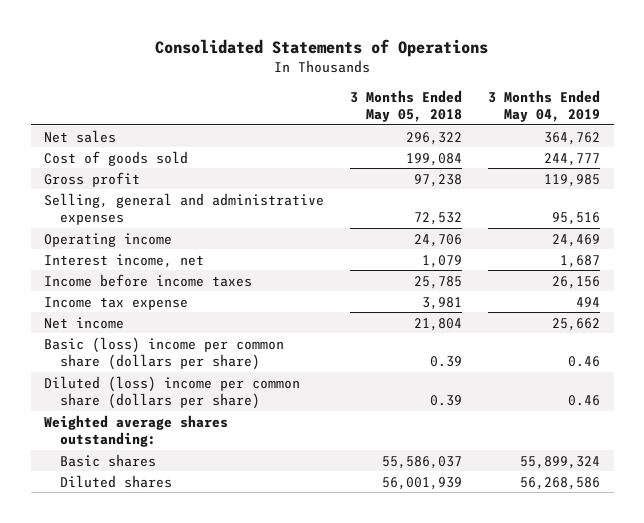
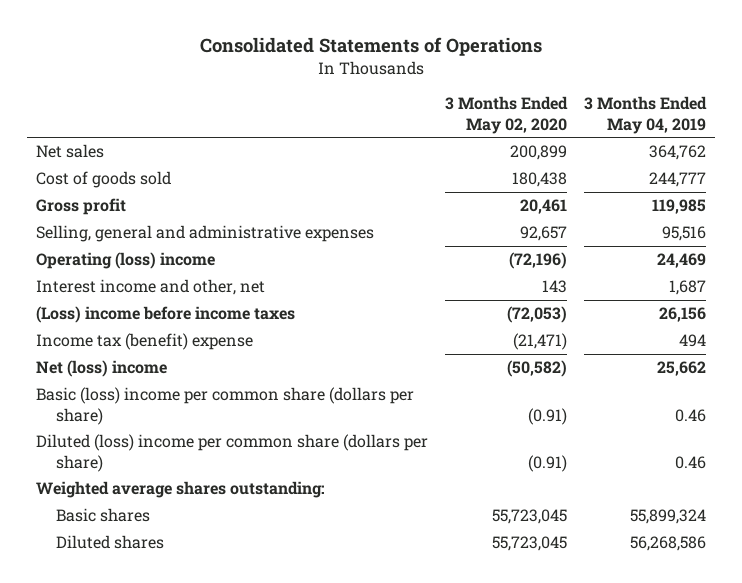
[350,89,463,122] 3 Months Ended May 05, 2018 -> none
none -> [445,96,569,134] 3 Months Ended May 02, 2020
[43,232,172,247] Operating income -> [35,252,215,270] Operating (loss) income
[43,253,204,268] Interest income, net -> [35,279,265,296] Interest income and other, net
[43,273,252,287] Income before income taxes -> [35,306,295,324] (Loss) income before income taxes
[43,296,188,310] Income tax expense -> [35,333,253,351] Income tax (benefit) expense
[43,316,124,329] Net income -> [35,360,167,378] Net (loss) income

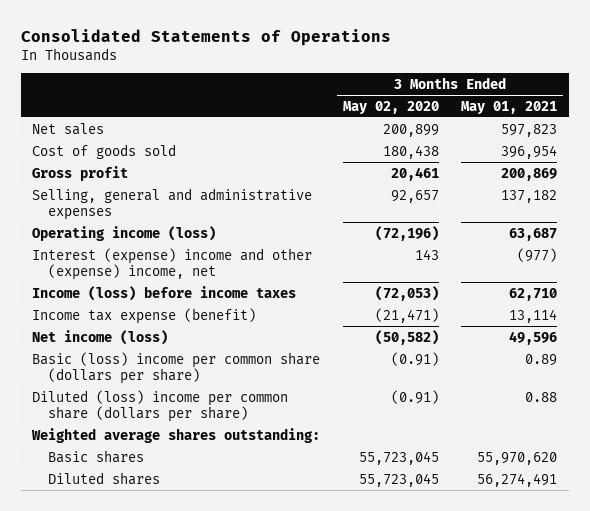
[584,96,708,134] 3 Months Ended May 04, 2019 -> none
none -> [461,100,558,114] May 01, 2021
[35,252,215,270] Operating (loss) income -> [32,225,217,241] Operating income (loss)
[35,279,265,296] Interest income and other, net -> [32,247,313,280] Interest (expense) income and other (expense) income, net
[35,306,295,324] (Loss) income before income taxes -> [32,285,297,301] Income (loss) before income taxes
[35,333,253,351] Income tax (benefit) expense -> [32,307,257,324] Income tax expense (benefit)
[35,360,167,378] Net (loss) income -> [32,329,169,345] Net income (loss)

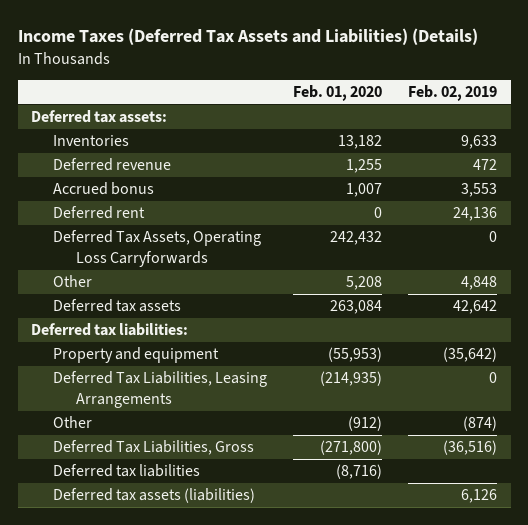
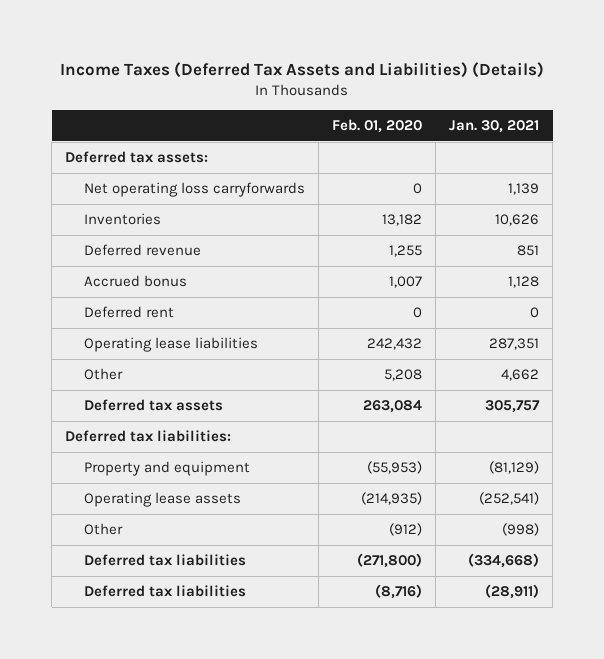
[408,85,498,102] Feb. 02, 2019 -> none
none -> [449,119,540,133] Jan. 30, 2021
none -> [84,182,306,198] Net operating loss carryforwards
[53,230,262,267] Deferred Tax Assets, Operating Loss Carryforwards -> [84,337,259,353] Operating lease liabilities
[53,371,268,408] Deferred Tax Liabilities, Leasing Arrangements -> [84,492,242,508] Operating lease assets
[53,440,255,456] Deferred Tax Liabilities, Gross -> [84,554,247,567] Deferred tax liabilities
[53,488,256,504] Deferred tax assets (liabilities) -> none

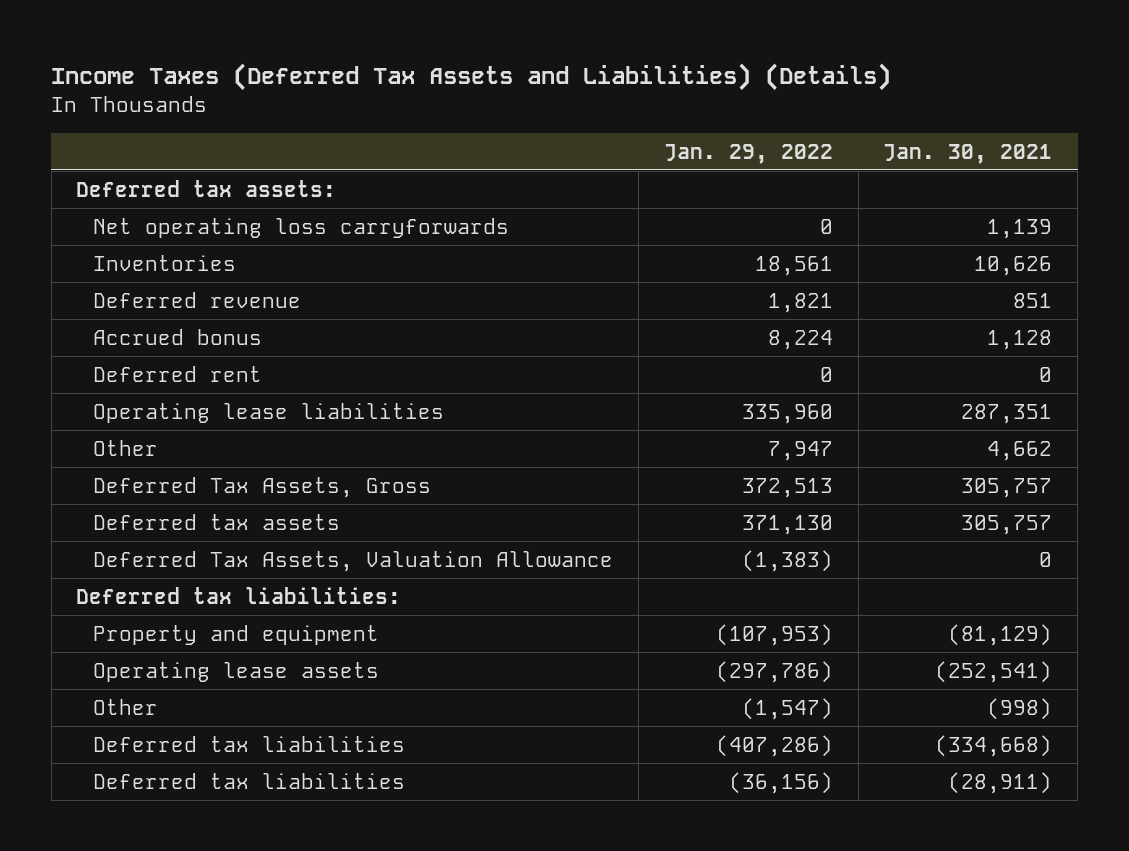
[332,118,423,133] Feb. 01, 2020 -> none
none -> [663,143,833,164] Jan. 29, 2022
none -> [93,476,432,498] Deferred Tax Assets, Gross
none -> [93,550,614,572] Deferred Tax Assets, Valuation Allowance

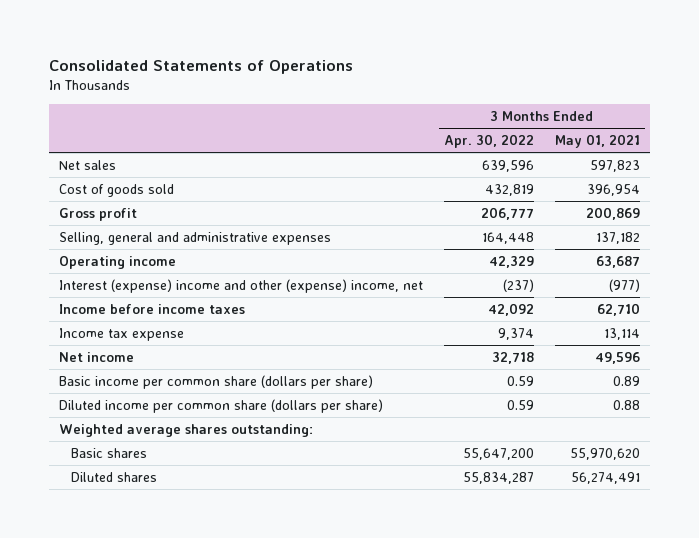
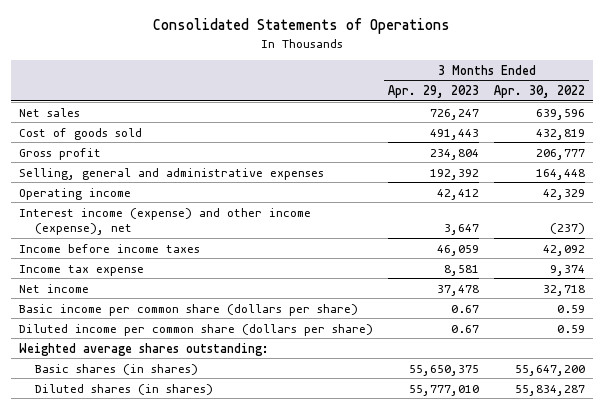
[555,134,641,149] May 01, 2021 -> none
none -> [388,85,480,99] Apr. 29, 2023
[59,278,424,293] Interest (expense) income and other (expense) income, net -> [18,207,311,236] Interest income (expense) and other income (expense), net
[71,447,148,458] Basic shares -> [34,363,198,375] Basic shares (in shares)
[71,471,158,482] Diluted shares -> [34,383,213,395] Diluted shares (in shares)

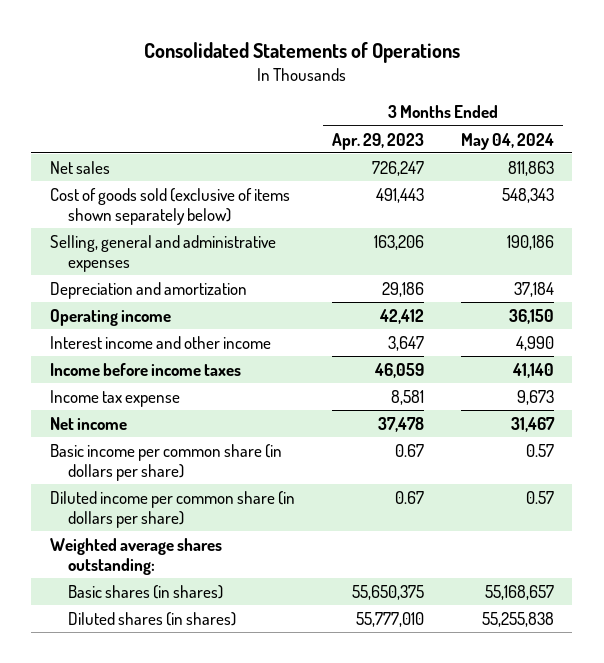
[494,85,586,99] Apr. 30, 2022 -> none
none -> [460,132,554,150] May 04, 2024
[18,147,101,160] Gross profit -> none
[18,127,142,140] Cost of goods sold -> [49,187,290,226] Cost of goods sold (exclusive of items shown separately below)
[430,168,480,180] 192,392 -> [373,234,424,250] 163,206
none -> [49,281,247,299] Depreciation and amortization
[18,207,311,236] Interest income (expense) and other income (expense), net -> [49,335,271,349] Interest income and other income
[18,303,358,316] Basic income per common share (dollars per share) -> [49,443,282,482] Basic income per common share (in dollars per share)
[18,323,373,336] Diluted income per common share (dollars per share) -> [49,490,295,529] Diluted income per common share (in dollars per share)

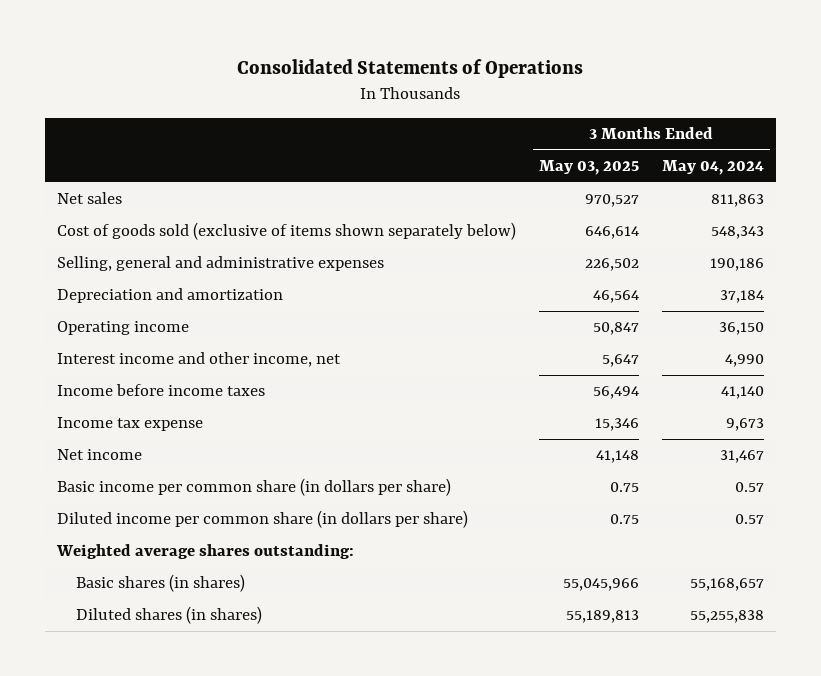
[331,132,424,150] Apr. 29, 2023 -> none
none -> [538,160,639,176] May 03, 2025
[49,335,271,349] Interest income and other income -> [56,352,341,368] Interest income and other income, net

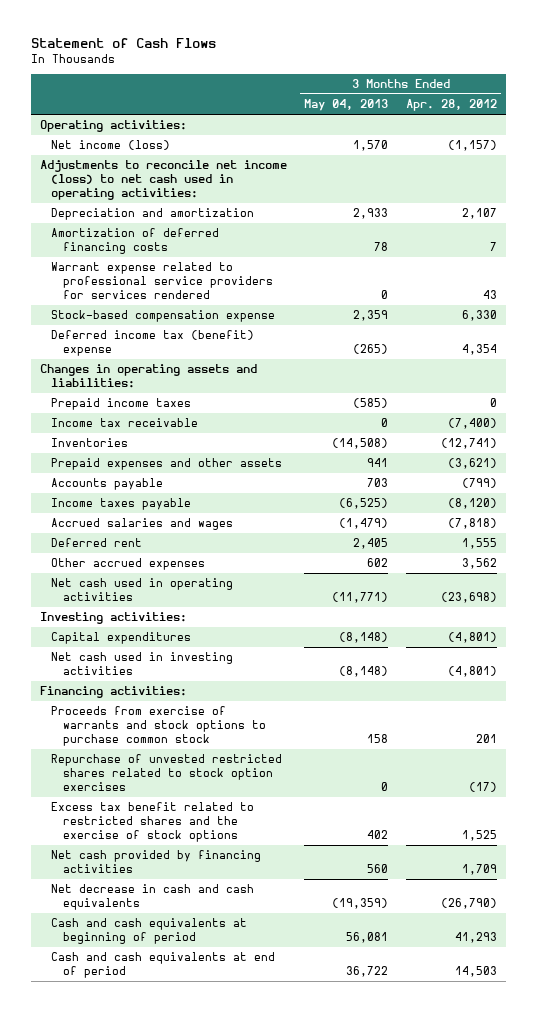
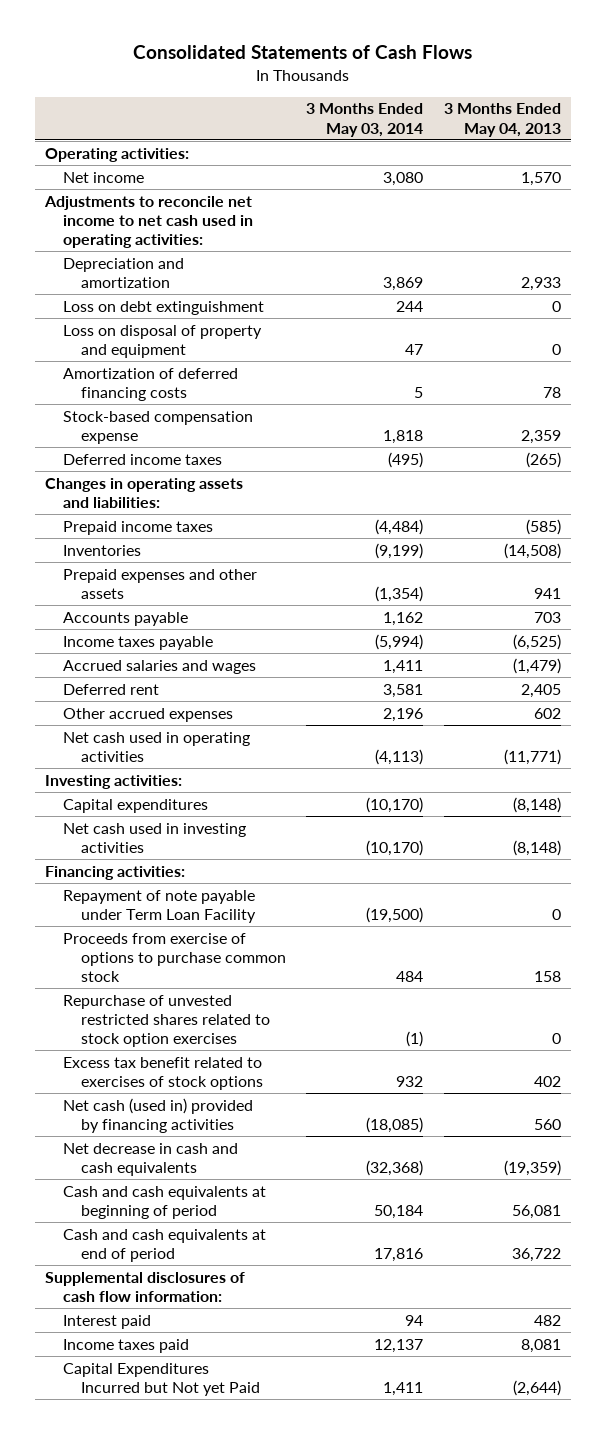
[31,38,217,49] Statement of Cash Flows -> [133,45,473,60] Consolidated Statements of Cash Flows
[406,99,498,112] Apr. 28, 2012 -> none
none -> [306,103,424,137] 3 Months Ended May 03, 2014
[51,140,171,151] Net income (loss) -> [62,171,144,183] Net income
[39,160,287,201] Adjustments to reconcile net income (loss) to net cash used in operating activities: -> [44,195,253,249] Adjustments to reconcile net income to net cash used in operating activities:
none -> [62,300,264,315] Loss on debt extinguishment
none -> [62,324,262,358] Loss on disposal of property and equipment
[51,262,273,300] Warrant expense related to professional service providers for services rendered -> none
[51,330,255,357] Deferred income tax (benefit) expense -> [62,453,222,465] Deferred income taxes
[51,418,199,428] Income tax receivable -> none
none -> [62,889,256,923] Repayment of note payable under Term Loan Facility
[51,706,266,747] Proceeds from exercise of warrants and stock options to purchase common stock -> [62,932,286,983] Proceeds from exercise of options to purchase common stock
[51,802,255,843] Excess tax benefit related to restricted shares and the exercise of stock options -> [62,1056,263,1090] Excess tax benefit related to exercises of stock options
[51,850,262,874] Net cash provided by financing activities -> [62,1097,253,1133] Net cash (used in) provided by financing activities
none -> [45,1271,246,1302] Supplemental disclosures of cash flow information:
none -> [62,1314,151,1329] Interest paid
none -> [62,1338,189,1353] Income taxes paid
none -> [62,1362,260,1396] Capital Expenditures Incurred but Not yet Paid

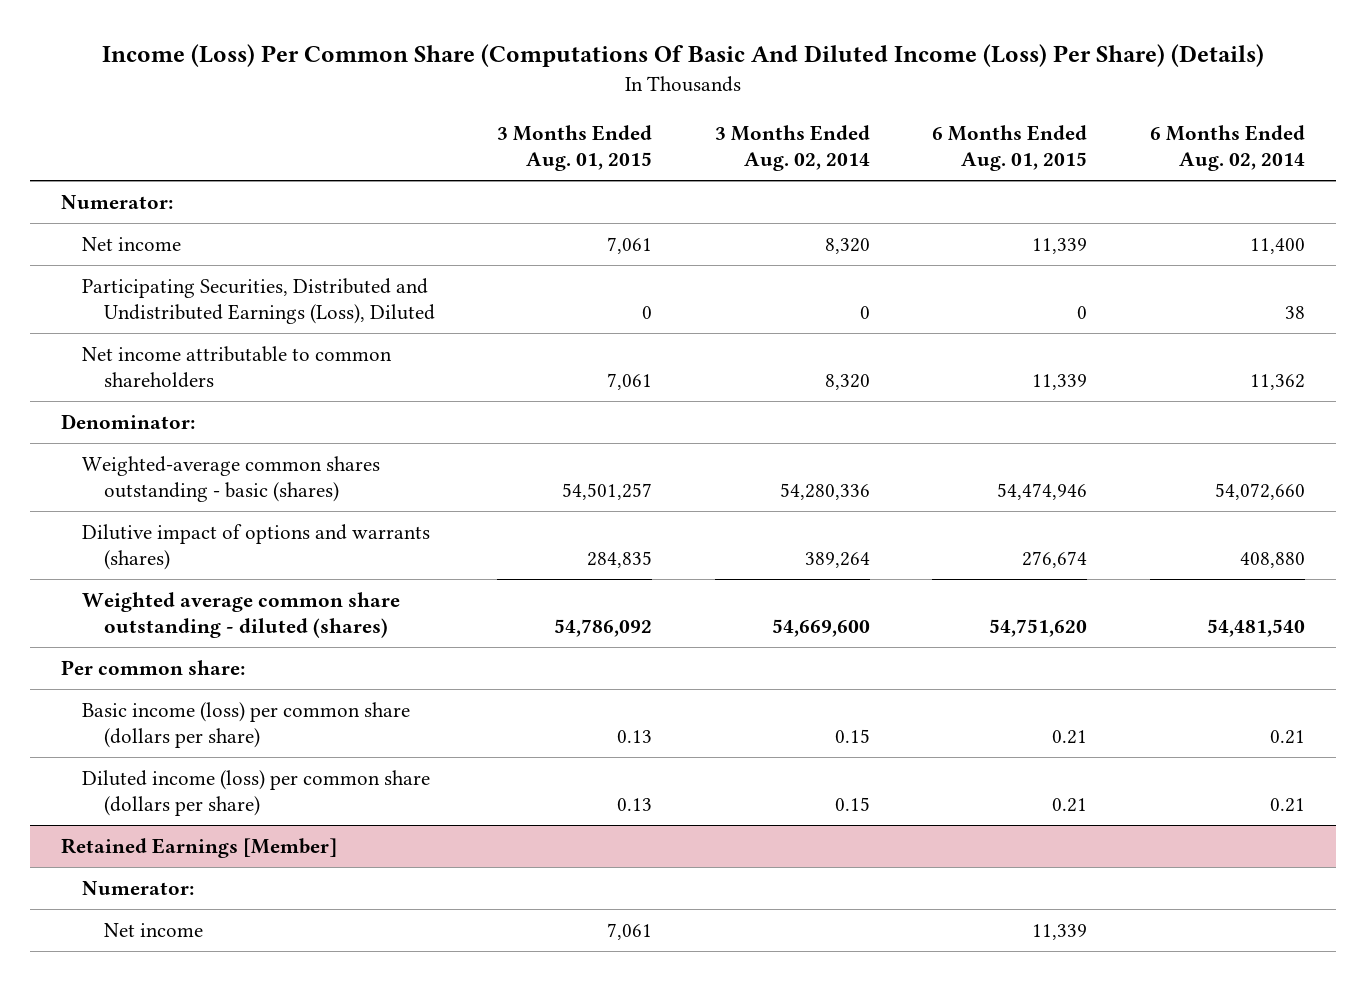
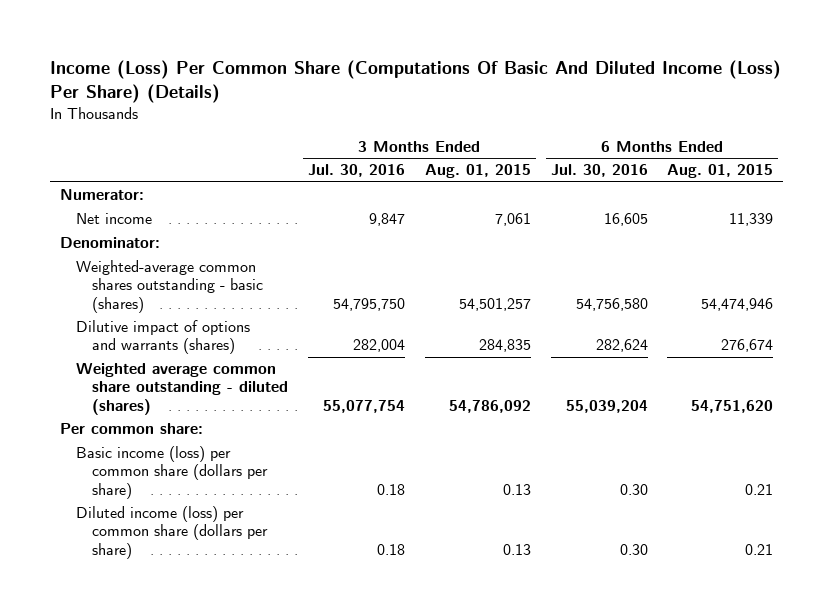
[714,125,870,171] 3 Months Ended Aug. 02, 2014 -> none
[1149,125,1305,171] 6 Months Ended Aug. 02, 2014 -> none
none -> [308,164,406,178] Jul. 30, 2016
none -> [550,164,648,178] Jul. 30, 2016
[82,278,435,324] Participating Securities, Distributed and Undistributed Earnings (Loss), Diluted -> none
[82,346,393,388] Net income attributable to common shareholders -> none
[60,838,337,859] Retained Earnings [Member] -> none
[82,881,195,896] Numerator: -> none
[103,923,203,938] Net income -> none

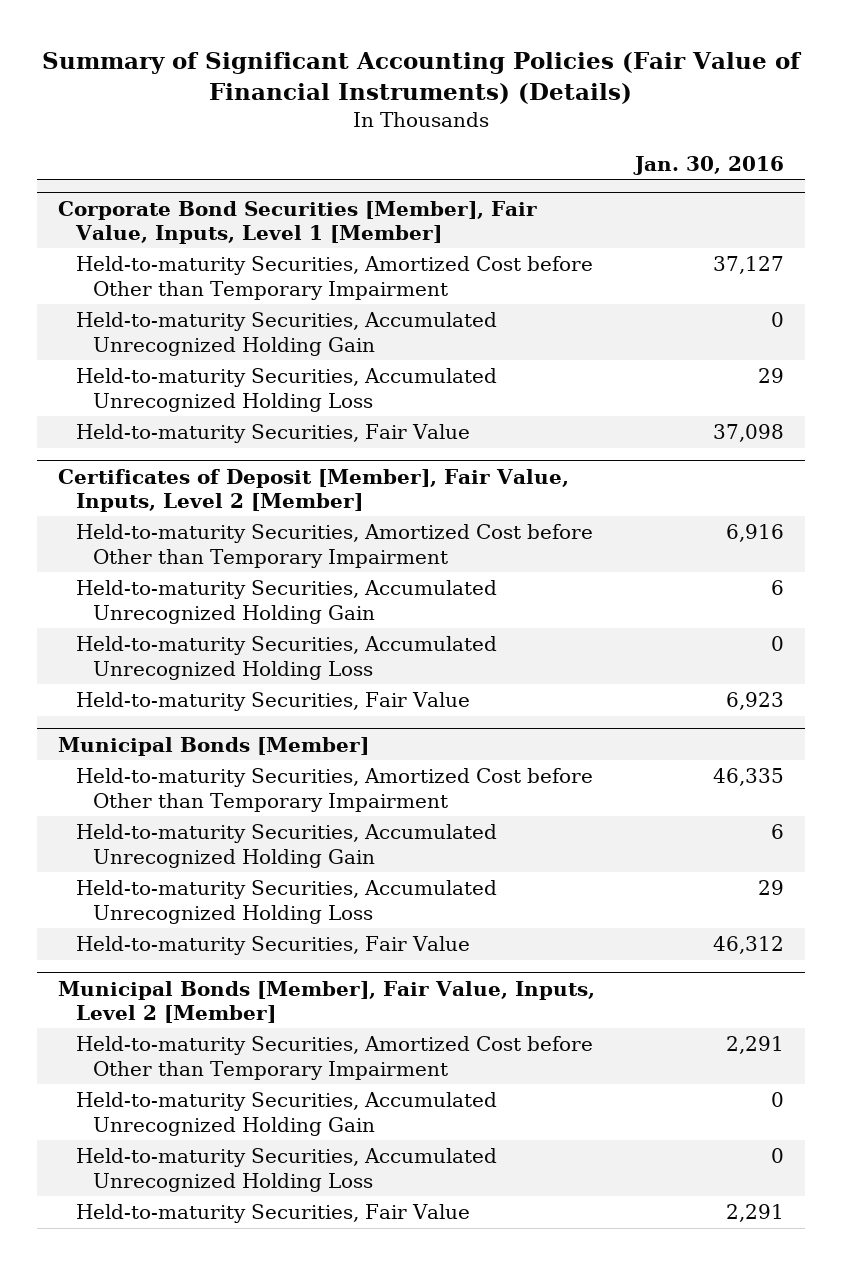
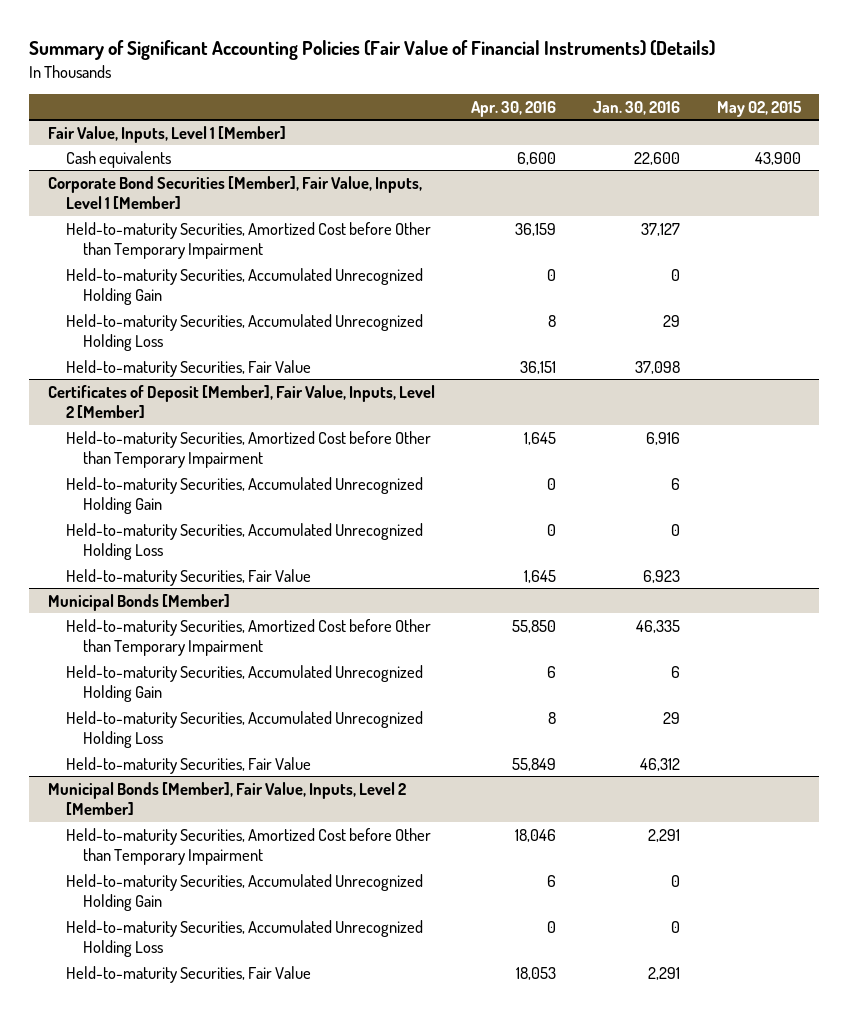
none -> [471,100,557,117] Apr. 30, 2016
none -> [716,100,802,117] May 02, 2015
none -> [47,125,286,143] Fair Value, Inputs, Level 1 [Member]
none -> [65,150,171,168] Cash equivalents

